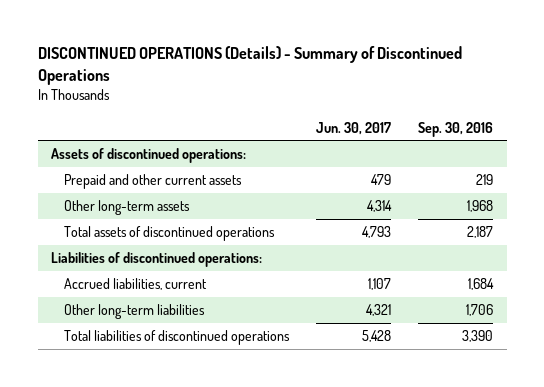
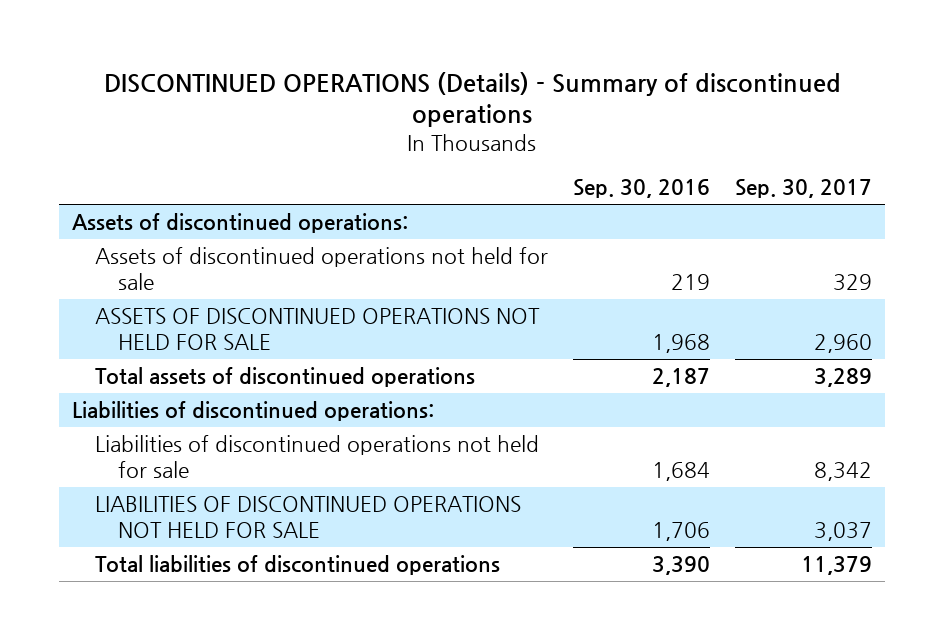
[37,46,462,86] DISCONTINUED OPERATIONS (Details) - Summary of Discontinued Operations -> [104,71,842,128] DISCONTINUED OPERATIONS (Details) - Summary of discontinued operations
[315,121,391,135] Jun. 30, 2017 -> none
none -> [735,179,873,199] Sep. 30, 2017
[63,174,242,190] Prepaid and other current assets -> [95,247,549,290] Assets of discontinued operations not held for sale
[63,200,190,216] Other long-term assets -> [95,308,541,350] ASSETS OF DISCONTINUED OPERATIONS NOT HELD FOR SALE
[63,278,207,291] Accrued liabilities, current -> [95,435,540,478] Liabilities of discontinued operations not held for sale
[63,304,205,320] Other long-term liabilities -> [95,496,522,538] LIABILITIES OF DISCONTINUED OPERATIONS NOT HELD FOR SALE

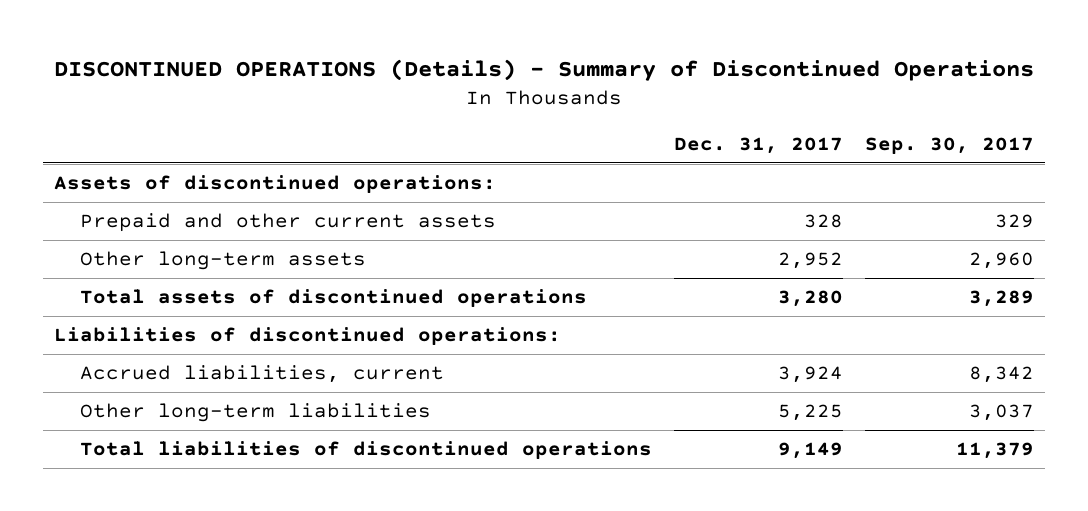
[104,71,842,128] DISCONTINUED OPERATIONS (Details) - Summary of discontinued operations -> [54,58,1035,81] DISCONTINUED OPERATIONS (Details) - Summary of Discontinued Operations
[573,179,711,199] Sep. 30, 2016 -> none
none -> [673,136,843,154] Dec. 31, 2017
[95,247,549,290] Assets of discontinued operations not held for sale -> [79,213,496,233] Prepaid and other current assets
[95,308,541,350] ASSETS OF DISCONTINUED OPERATIONS NOT HELD FOR SALE -> [79,251,366,271] Other long-term assets
[95,435,540,478] Liabilities of discontinued operations not held for sale -> [79,365,444,384] Accrued liabilities, current
[95,496,522,538] LIABILITIES OF DISCONTINUED OPERATIONS NOT HELD FOR SALE -> [79,403,431,423] Other long-term liabilities

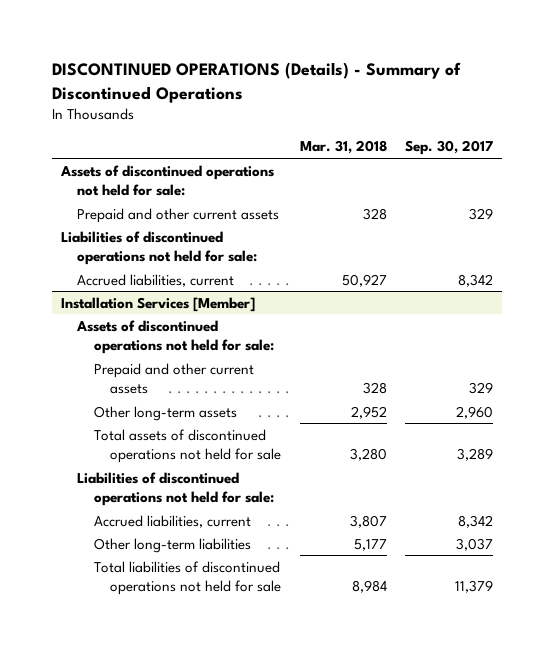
[673,136,843,154] Dec. 31, 2017 -> none
none -> [299,140,387,155] Mar. 31, 2018
[54,175,497,194] Assets of discontinued operations: -> [60,164,275,197] Assets of discontinued operations not held for sale:
none -> [61,230,258,266] Liabilities of discontinued operations not held for sale:
none -> [77,273,235,287] Accrued liabilities, current
none -> [61,296,256,312] Installation Services [Member]
none -> [76,319,274,355] Assets of discontinued operations not held for sale:
none -> [93,362,254,395] Prepaid and other current assets
[79,289,587,308] Total assets of discontinued operations -> [93,428,282,464] Total assets of discontinued operations not held for sale
[54,327,562,346] Liabilities of discontinued operations: -> [77,471,274,507] Liabilities of discontinued operations not held for sale:
[79,441,652,460] Total liabilities of discontinued operations -> [93,560,282,596] Total liabilities of discontinued operations not held for sale

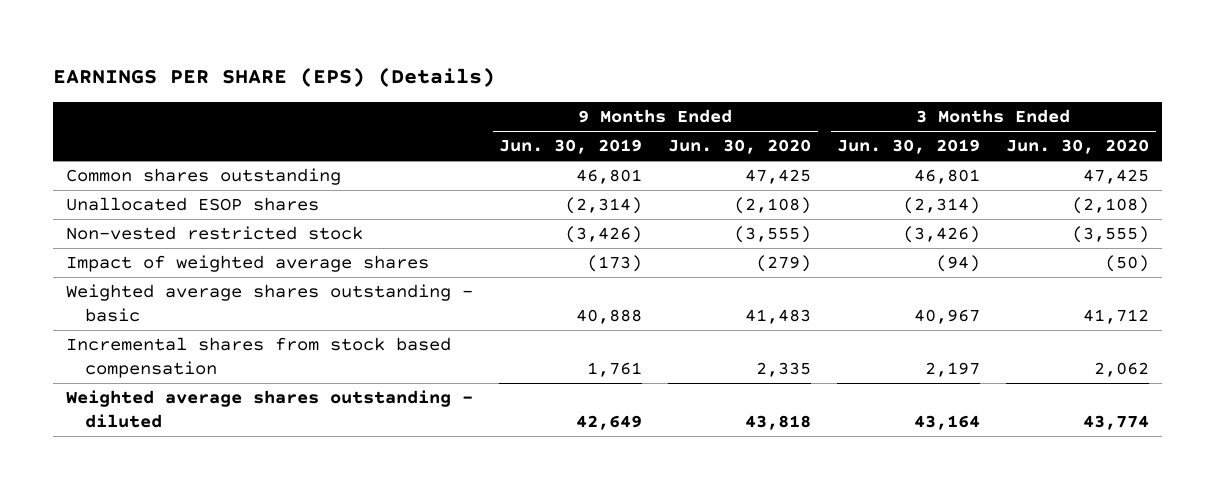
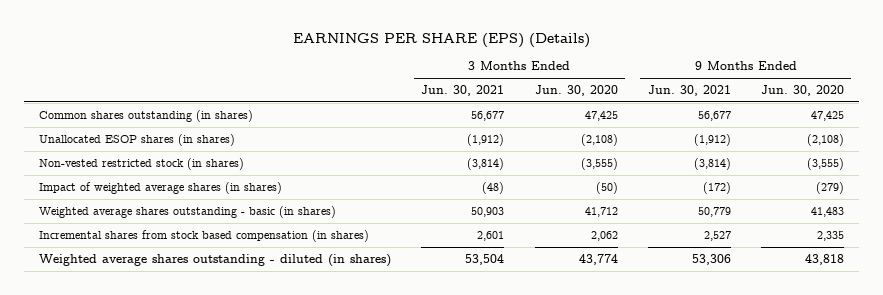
[499,139,643,155] Jun. 30, 2019 -> none
[837,139,981,155] Jun. 30, 2019 -> none
none -> [421,84,505,96] Jun. 30, 2021
none -> [647,84,731,96] Jun. 30, 2021
[65,168,341,186] Common shares outstanding -> [39,109,254,122] Common shares outstanding (in shares)
[65,197,319,212] Unallocated ESOP shares -> [39,133,236,146] Unallocated ESOP shares (in shares)
[65,226,363,241] Non-vested restricted stock -> [39,157,245,170] Non-vested restricted stock (in shares)
[65,255,429,273] Impact of weighted average shares -> [39,181,283,194] Impact of weighted average shares (in shares)
[65,284,473,322] Weighted average shares outstanding - basic -> [39,205,337,218] Weighted average shares outstanding - basic (in shares)
[65,337,451,378] Incremental shares from stock based compensation -> [39,229,370,242] Incremental shares from stock based compensation (in shares)
[65,390,473,428] Weighted average shares outstanding - diluted -> [39,253,392,267] Weighted average shares outstanding - diluted (in shares)

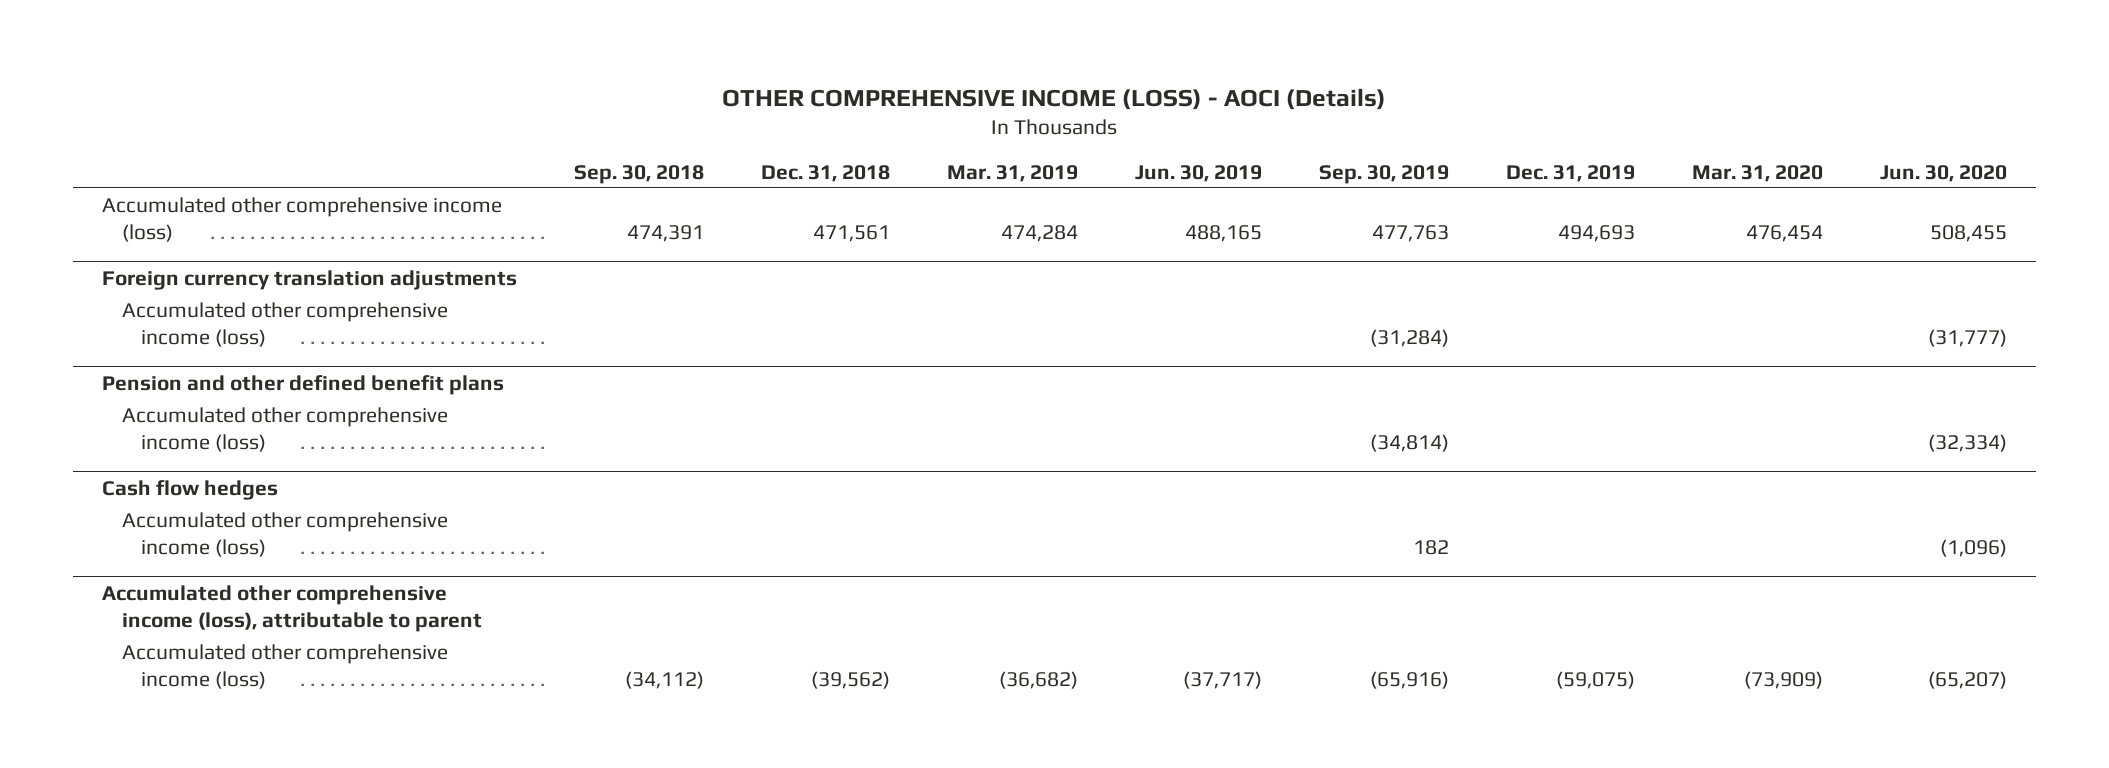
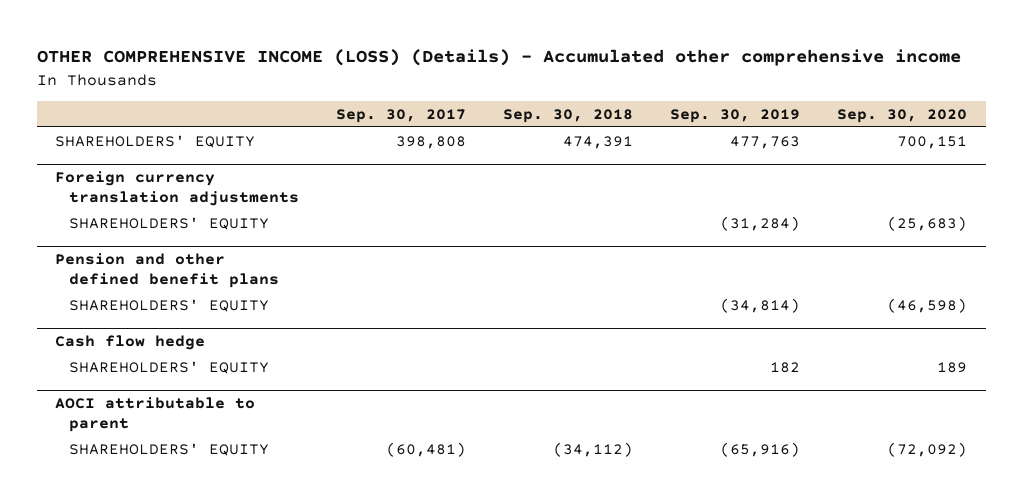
[722,87,1387,110] OTHER COMPREHENSIVE INCOME (LOSS) - AOCI (Details) -> [36,49,961,67] OTHER COMPREHENSIVE INCOME (LOSS) (Details) - Accumulated other comprehensive income
[760,164,890,182] Dec. 31, 2018 -> none
[946,164,1078,182] Mar. 31, 2019 -> none
[1134,164,1262,182] Jun. 30, 2019 -> none
[1506,164,1636,182] Dec. 31, 2019 -> none
[1692,164,1824,182] Mar. 31, 2020 -> none
[1880,164,2008,182] Jun. 30, 2020 -> none
none -> [336,108,467,123] Sep. 30, 2017
none -> [837,108,968,123] Sep. 30, 2020
[101,197,502,243] Accumulated other comprehensive income (loss) -> [55,134,256,148] SHAREHOLDERS' EQUITY
[121,302,448,348] Accumulated other comprehensive income (loss) -> [69,216,270,230] SHAREHOLDERS' EQUITY
[121,407,448,453] Accumulated other comprehensive income (loss) -> [69,298,270,312] SHAREHOLDERS' EQUITY
[101,479,278,500] Cash flow hedges -> [55,334,206,350] Cash flow hedge
[121,512,448,558] Accumulated other comprehensive income (loss) -> [69,360,270,374] SHAREHOLDERS' EQUITY
[101,584,482,632] Accumulated other comprehensive income (loss), attributable to parent -> [55,396,256,433] AOCI attributable to parent
[121,644,448,690] Accumulated other comprehensive income (loss) -> [69,442,270,456] SHAREHOLDERS' EQUITY

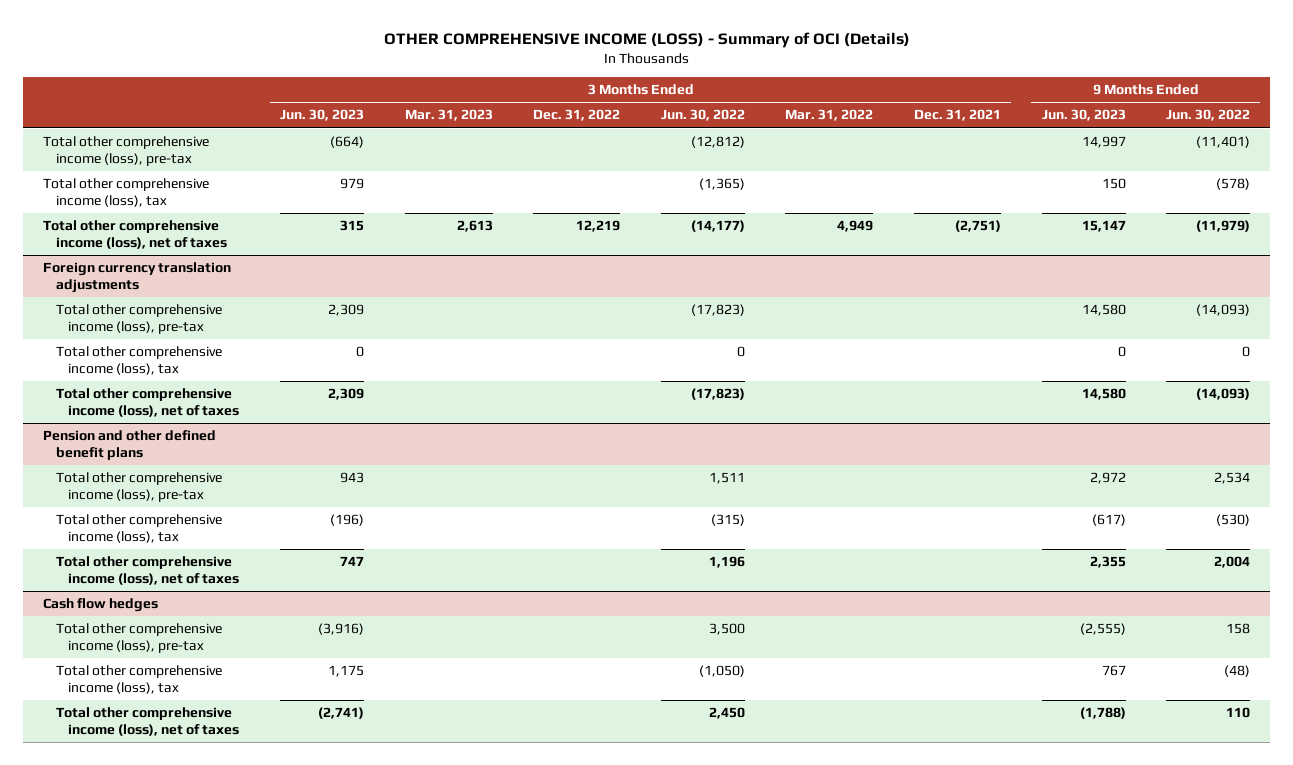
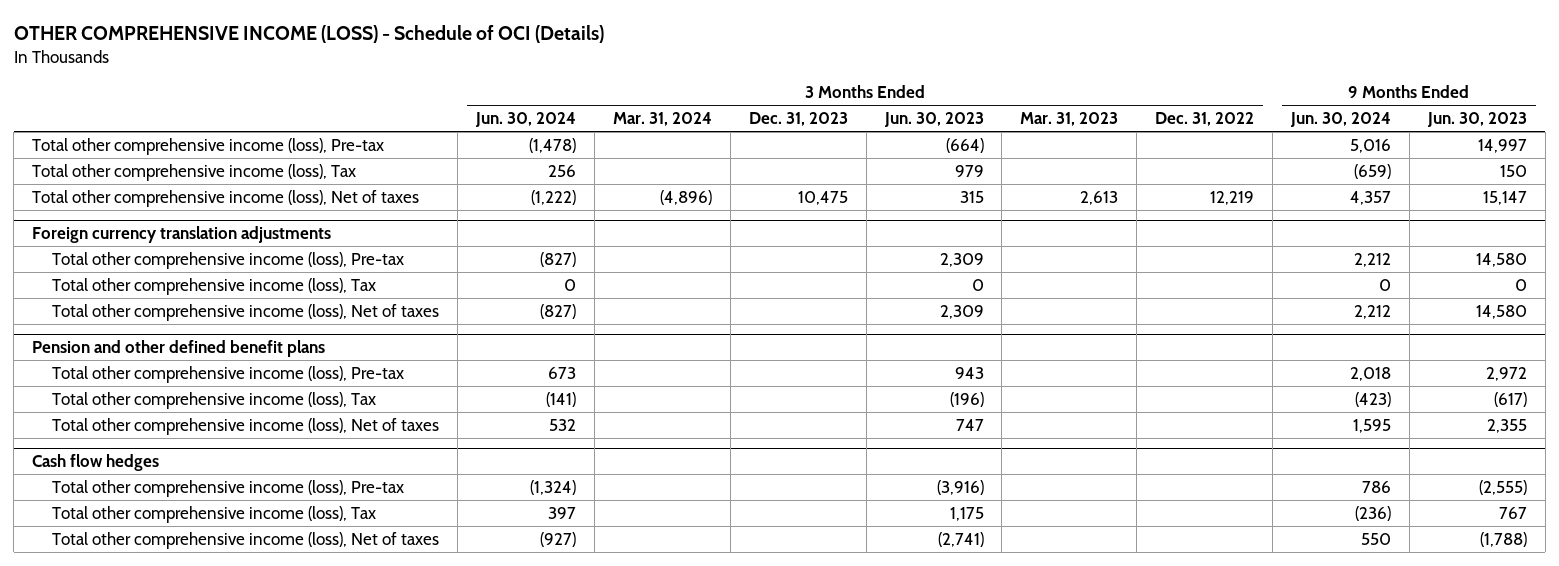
[383,32,910,49] OTHER COMPREHENSIVE INCOME (LOSS) - Summary of OCI (Details) -> [13,24,604,43] OTHER COMPREHENSIVE INCOME (LOSS) - Schedule of OCI (Details)
[660,109,745,122] Jun. 30, 2022 -> none
[785,109,874,122] Mar. 31, 2022 -> none
[914,109,1002,122] Dec. 31, 2021 -> none
[1166,109,1251,122] Jun. 30, 2022 -> none
none -> [474,112,576,128] Jun. 30, 2024
none -> [612,112,712,127] Mar. 31, 2024
none -> [748,112,848,127] Dec. 31, 2023
none -> [1290,112,1392,128] Jun. 30, 2024
[43,136,210,166] Total other comprehensive income (loss), pre-tax -> [32,137,385,155] Total other comprehensive income (loss), Pre-tax
[43,178,210,207] Total other comprehensive income (loss), tax -> [32,163,357,181] Total other comprehensive income (loss), Tax
[43,220,227,249] Total other comprehensive income (loss), net of taxes -> [32,189,420,207] Total other comprehensive income (loss), Net of taxes
[55,304,222,334] Total other comprehensive income (loss), pre-tax -> [51,251,404,269] Total other comprehensive income (loss), Pre-tax
[55,346,222,375] Total other comprehensive income (loss), tax -> [51,277,376,295] Total other comprehensive income (loss), Tax
[55,388,240,417] Total other comprehensive income (loss), net of taxes -> [51,303,439,321] Total other comprehensive income (loss), Net of taxes
[55,472,222,502] Total other comprehensive income (loss), pre-tax -> [51,365,404,383] Total other comprehensive income (loss), Pre-tax
[55,514,222,543] Total other comprehensive income (loss), tax -> [51,391,376,409] Total other comprehensive income (loss), Tax
[55,556,240,585] Total other comprehensive income (loss), net of taxes -> [51,417,439,435] Total other comprehensive income (loss), Net of taxes
[55,623,222,653] Total other comprehensive income (loss), pre-tax -> [51,479,404,497] Total other comprehensive income (loss), Pre-tax
[55,665,222,694] Total other comprehensive income (loss), tax -> [51,505,376,523] Total other comprehensive income (loss), Tax
[55,707,240,736] Total other comprehensive income (loss), net of taxes -> [51,531,439,549] Total other comprehensive income (loss), Net of taxes

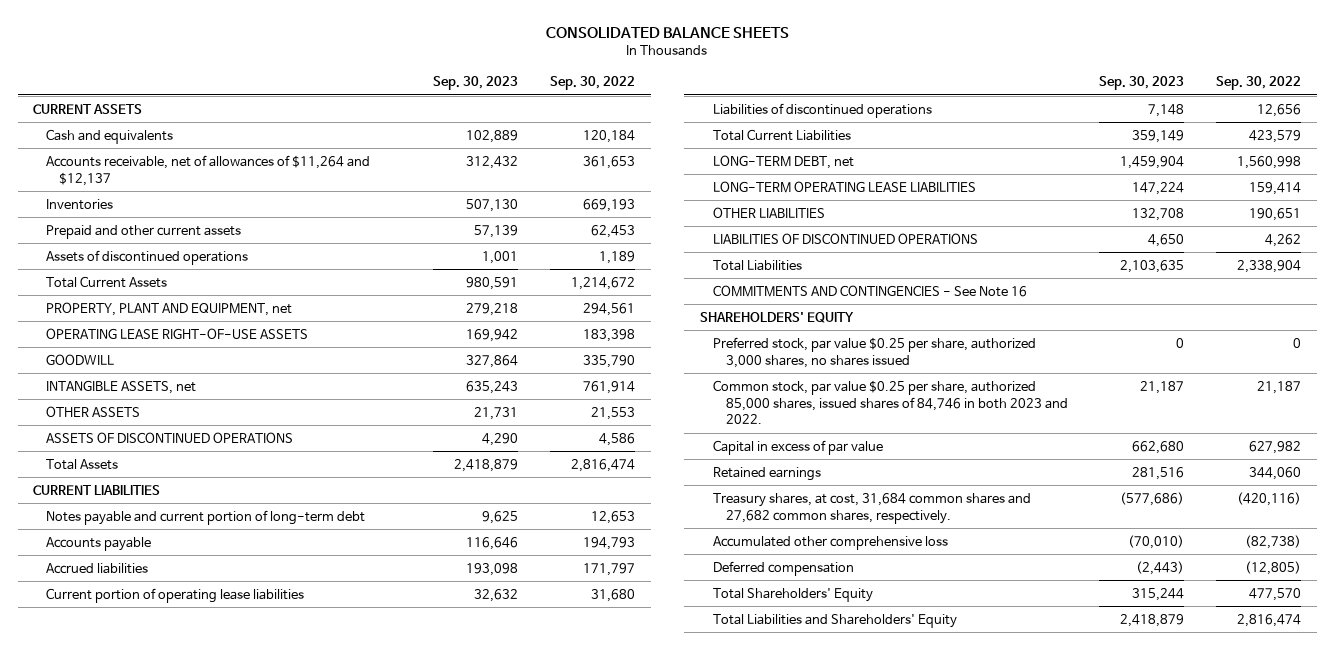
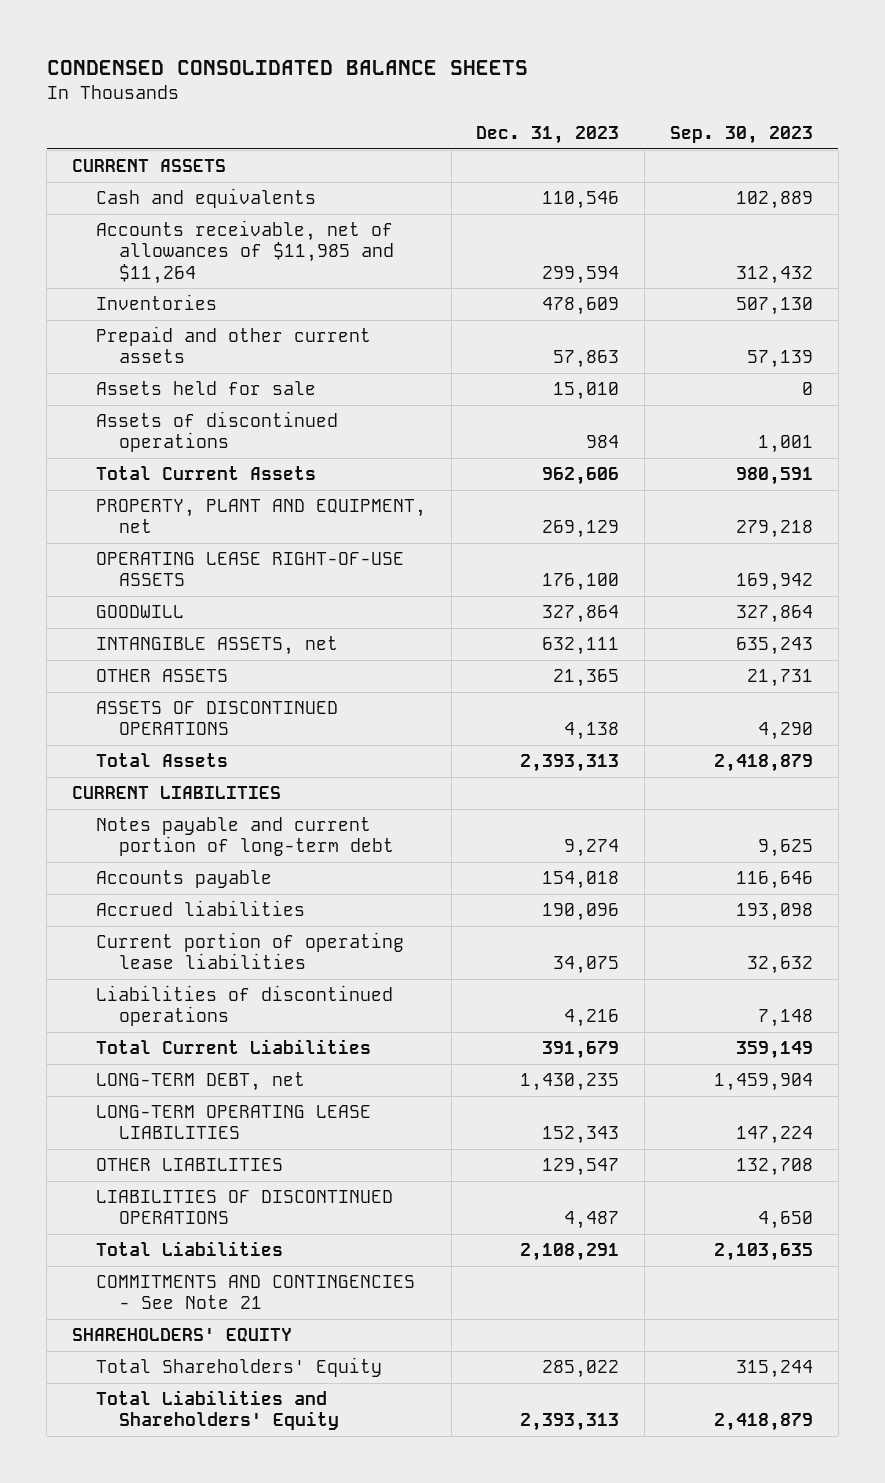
[546,26,790,38] CONSOLIDATED BALANCE SHEETS -> [46,59,528,75] CONDENSED CONSOLIDATED BALANCE SHEETS
[550,76,636,91] Sep. 30, 2022 -> none
none -> [476,126,620,145] Dec. 31, 2023
[46,154,371,186] Accounts receivable, net of allowances of $11,264 and $12,137 -> [95,220,394,284] Accounts receivable, net of allowances of $11,985 and $11,264
none -> [95,381,316,396] Assets held for sale
[712,284,1027,297] COMMITMENTS AND CONTINGENCIES - See Note 16 -> [95,1275,415,1310] COMMITMENTS AND CONTINGENCIES - See Note 21
[712,336,1036,368] Preferred stock, par value $0.25 per share, authorized 3,000 shares, no shares issued -> none
[712,379,1068,425] Common stock, par value $0.25 per share, authorized 85,000 shares, issued shares of 84,746 in both 2023 and 2022. -> none
[712,439,883,455] Capital in excess of par value -> none
[712,466,821,481] Retained earnings -> none
[712,492,1031,524] Treasury shares, at cost, 31,684 common shares and 27,682 common shares, respectively. -> none
[712,535,948,550] Accumulated other comprehensive loss -> none
[712,560,854,576] Deferred compensation -> none

